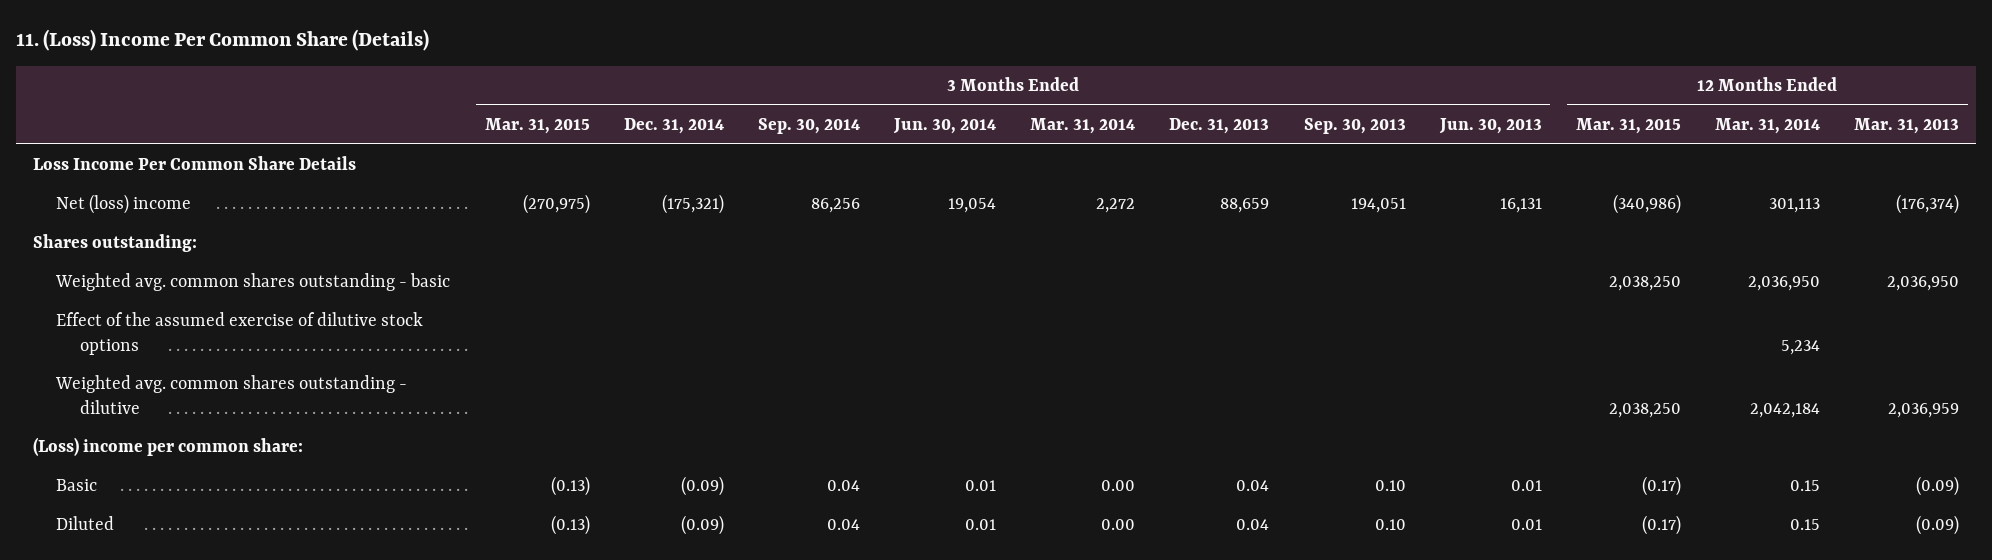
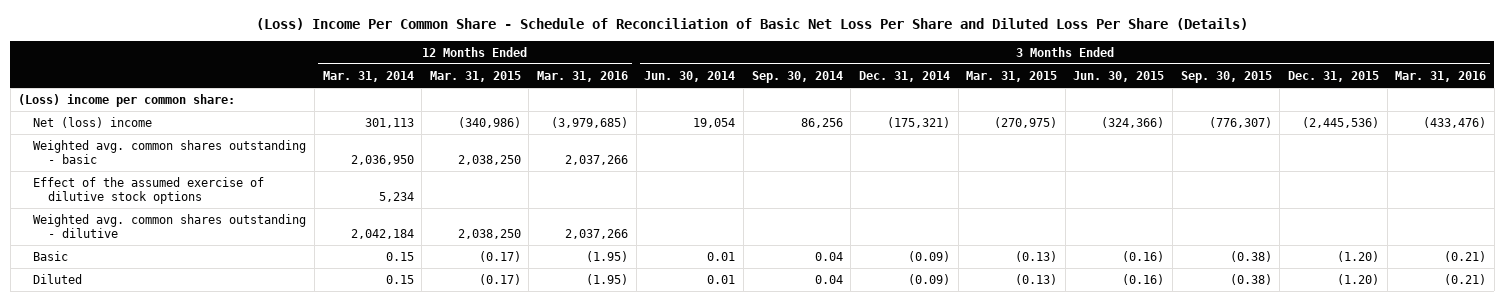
[16,29,430,52] 11. (Loss) Income Per Common Share (Details) -> [256,17,1249,30] (Loss) Income Per Common Share - Schedule of Reconciliation of Basic Net Loss Per Share and Diluted Loss Per Share (Details)
[1030,117,1136,134] Mar. 31, 2014 -> none
[1169,117,1270,134] Dec. 31, 2013 -> none
[1303,117,1406,134] Sep. 30, 2013 -> none
[1438,117,1542,134] Jun. 30, 2013 -> none
[1854,117,1960,134] Mar. 31, 2013 -> none
none -> [537,70,629,82] Mar. 31, 2016
none -> [1073,70,1165,82] Jun. 30, 2015
none -> [1180,70,1272,83] Sep. 30, 2015
none -> [1287,70,1379,82] Dec. 31, 2015
none -> [1395,70,1487,82] Mar. 31, 2016
[33,155,357,170] Loss Income Per Common Share Details -> none
[33,436,304,456] (Loss) income per common share: -> [18,93,236,107] (Loss) income per common share:
[33,233,198,252] Shares outstanding: -> none

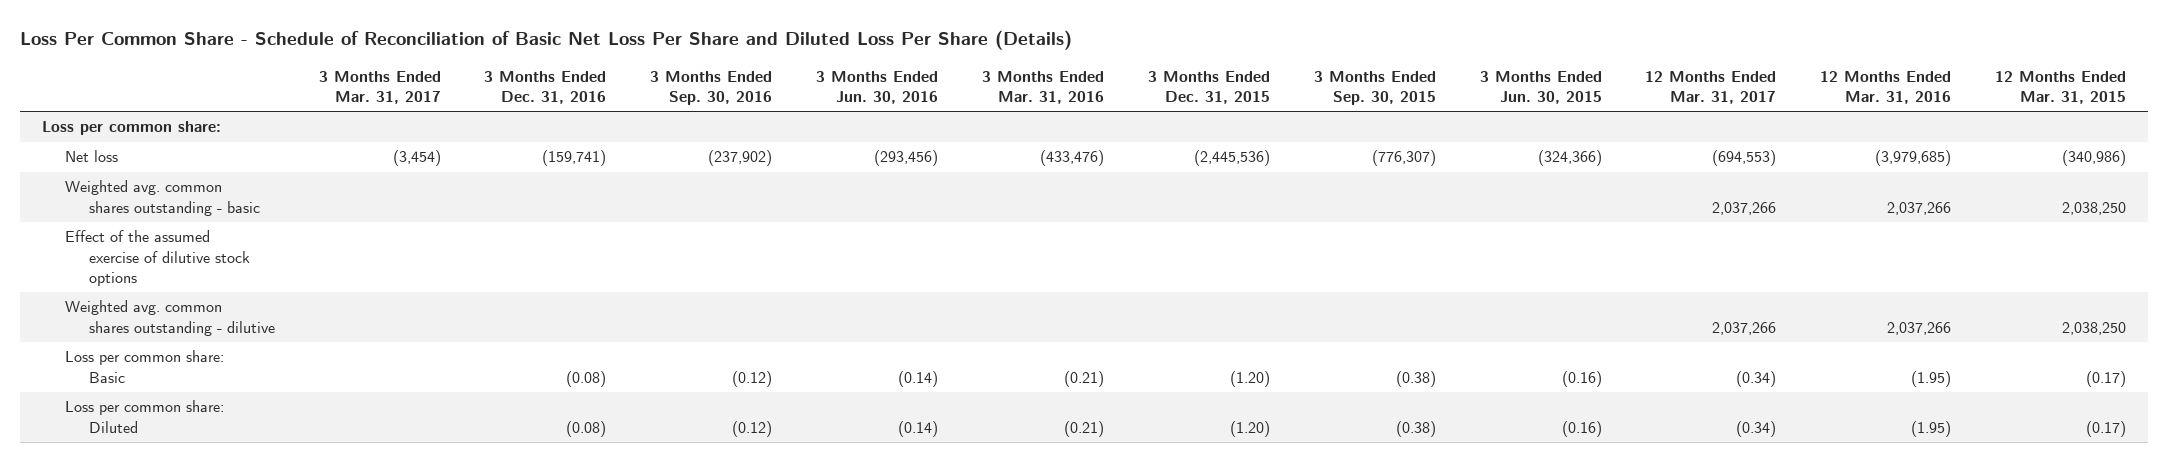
[256,17,1249,30] (Loss) Income Per Common Share - Schedule of Reconciliation of Basic Net Loss Per Share and Diluted Loss Per Share (Details) -> [20,30,1073,51] Loss Per Common Share - Schedule of Reconciliation of Basic Net Loss Per Share and Diluted Loss Per Share (Details)
[322,70,414,82] Mar. 31, 2014 -> none
[644,70,736,82] Jun. 30, 2014 -> none
[751,70,843,83] Sep. 30, 2014 -> none
[858,70,950,82] Dec. 31, 2014 -> none
[966,70,1058,82] Mar. 31, 2015 -> none
none -> [318,70,441,105] 3 Months Ended Mar. 31, 2017
none -> [484,70,607,105] 3 Months Ended Dec. 31, 2016
none -> [650,70,773,106] 3 Months Ended Sep. 30, 2016
none -> [816,70,939,105] 3 Months Ended Jun. 30, 2016
none -> [1645,70,1777,105] 12 Months Ended Mar. 31, 2017
[18,93,236,107] (Loss) income per common share: -> [42,121,222,136] Loss per common share:
[33,116,153,128] Net (loss) income -> [65,150,119,163] Net loss
[33,250,69,261] Basic -> [65,350,225,383] Loss per common share: Basic
[33,273,83,284] Diluted -> [65,400,225,433] Loss per common share: Diluted

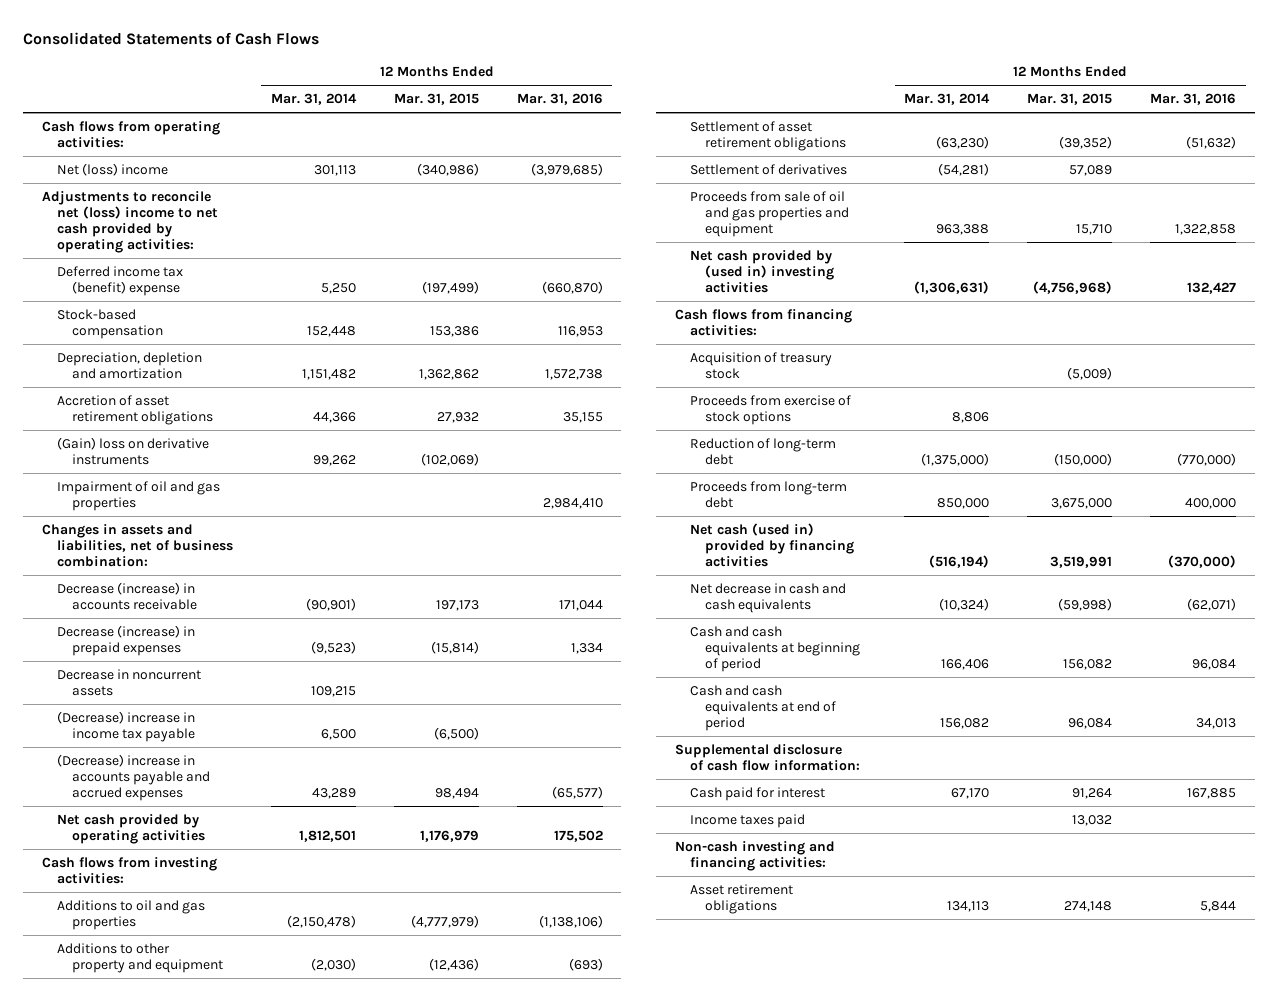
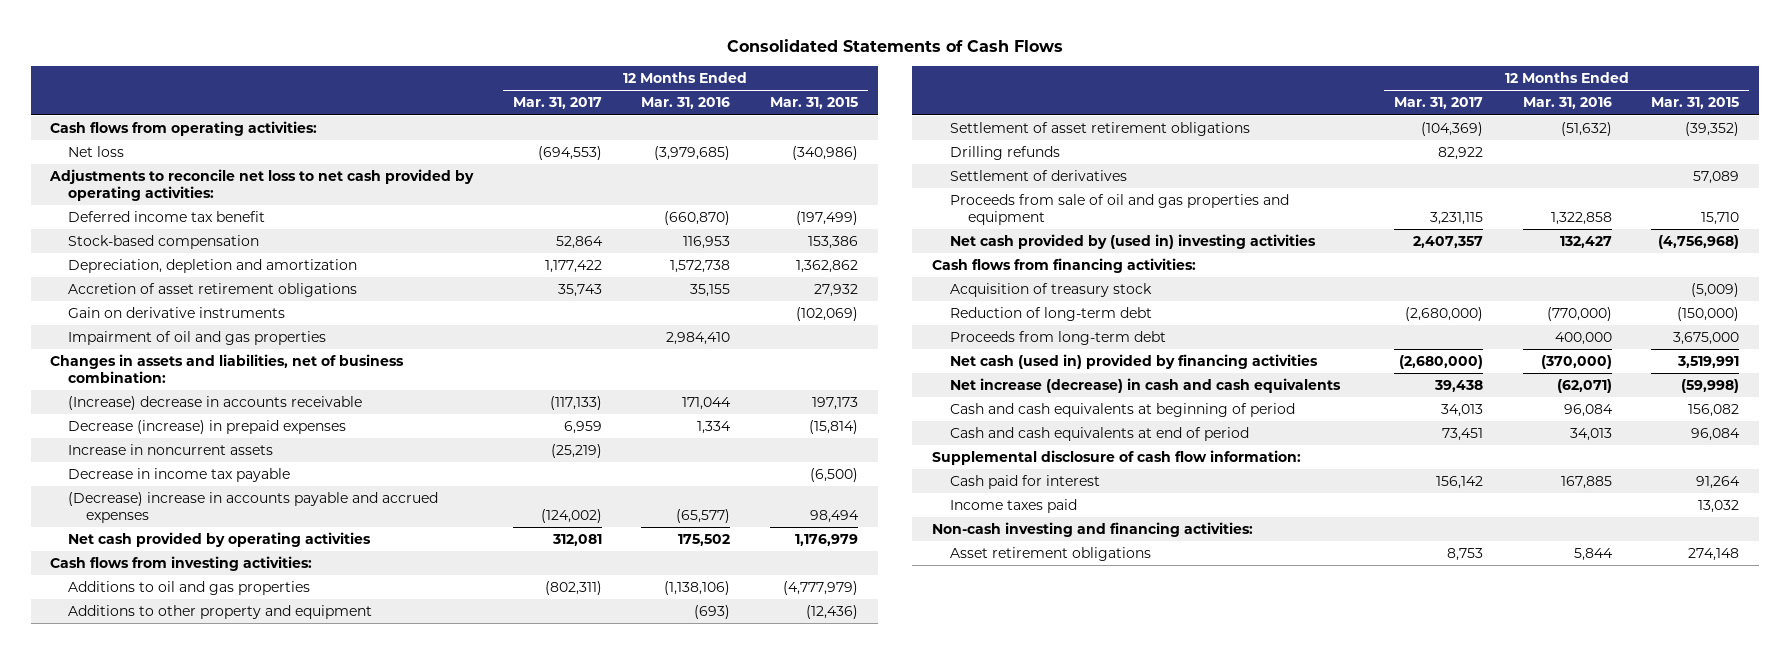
[270,93,357,106] Mar. 31, 2014 -> none
none -> [512,97,602,110] Mar. 31, 2017
[56,162,168,176] Net (loss) income -> [68,146,125,158] Net loss
[41,190,218,254] Adjustments to reconcile net (loss) income to net cash provided by operating activities: -> [49,169,475,202] Adjustments to reconcile net loss to net cash provided by operating activities:
[56,265,183,296] Deferred income tax (benefit) expense -> [68,211,266,223] Deferred income tax benefit
[56,436,209,465] (Gain) loss on derivative instruments -> [68,307,286,319] Gain on derivative instruments
[56,581,197,610] Decrease (increase) in accounts receivable -> [68,396,363,411] (Increase) decrease in accounts receivable
[56,668,201,696] Decrease in noncurrent assets -> [68,444,274,456] Increase in noncurrent assets
[56,710,195,742] (Decrease) increase in income tax payable -> [68,468,291,483] Decrease in income tax payable
none -> [949,146,1060,161] Drilling refunds
[690,394,852,425] Proceeds from exercise of stock options -> none
[690,582,847,613] Net decrease in cash and cash equivalents -> [949,378,1341,394] Net increase (decrease) in cash and cash equivalents

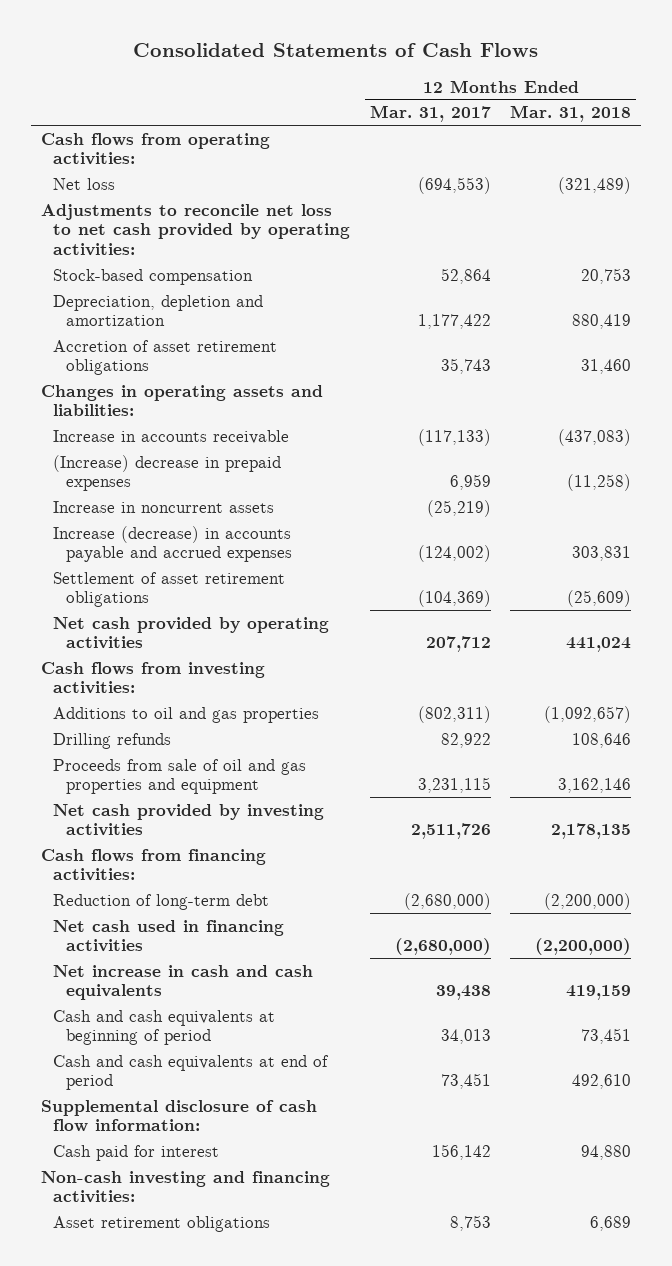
[641,97,731,110] Mar. 31, 2016 -> none
[769,97,858,110] Mar. 31, 2015 -> none
none -> [510,105,632,123] Mar. 31, 2018
[68,211,266,223] Deferred income tax benefit -> none
[68,307,286,319] Gain on derivative instruments -> none
[68,331,327,346] Impairment of oil and gas properties -> none
[50,354,405,384] Changes in assets and liabilities, net of business combination: -> [40,384,323,417] Changes in operating assets and liabilities:
[68,396,363,411] (Increase) decrease in accounts receivable -> [53,429,290,444] Increase in accounts receivable
[68,420,347,435] Decrease (increase) in prepaid expenses -> [53,454,282,492] (Increase) decrease in prepaid expenses
[68,468,291,483] Decrease in income tax payable -> none
[68,492,439,524] (Decrease) increase in accounts payable and accrued expenses -> [53,525,292,563] Increase (decrease) in accounts payable and accrued expenses
[949,122,1250,137] Settlement of asset retirement obligations -> [53,571,286,608] Settlement of asset retirement obligations
[551,534,602,547] 312,081 -> [425,636,491,653] 207,712
[68,605,373,620] Additions to other property and equipment -> none
[949,170,1127,182] Settlement of derivatives -> none
[949,234,1316,250] Net cash provided by (used in) investing activities -> [53,803,325,837] Net cash provided by investing activities
[1413,236,1484,249] 2,407,357 -> [410,823,491,840] 2,511,726
[949,283,1152,298] Acquisition of treasury stock -> none
[949,331,1166,346] Proceeds from long-term debt -> none
[949,354,1318,370] Net cash (used in) provided by financing activities -> [53,919,285,953] Net cash used in financing activities
[949,378,1341,394] Net increase (decrease) in cash and cash equivalents -> [53,964,314,1001] Net increase in cash and cash equivalents
[949,499,1077,514] Income taxes paid -> none

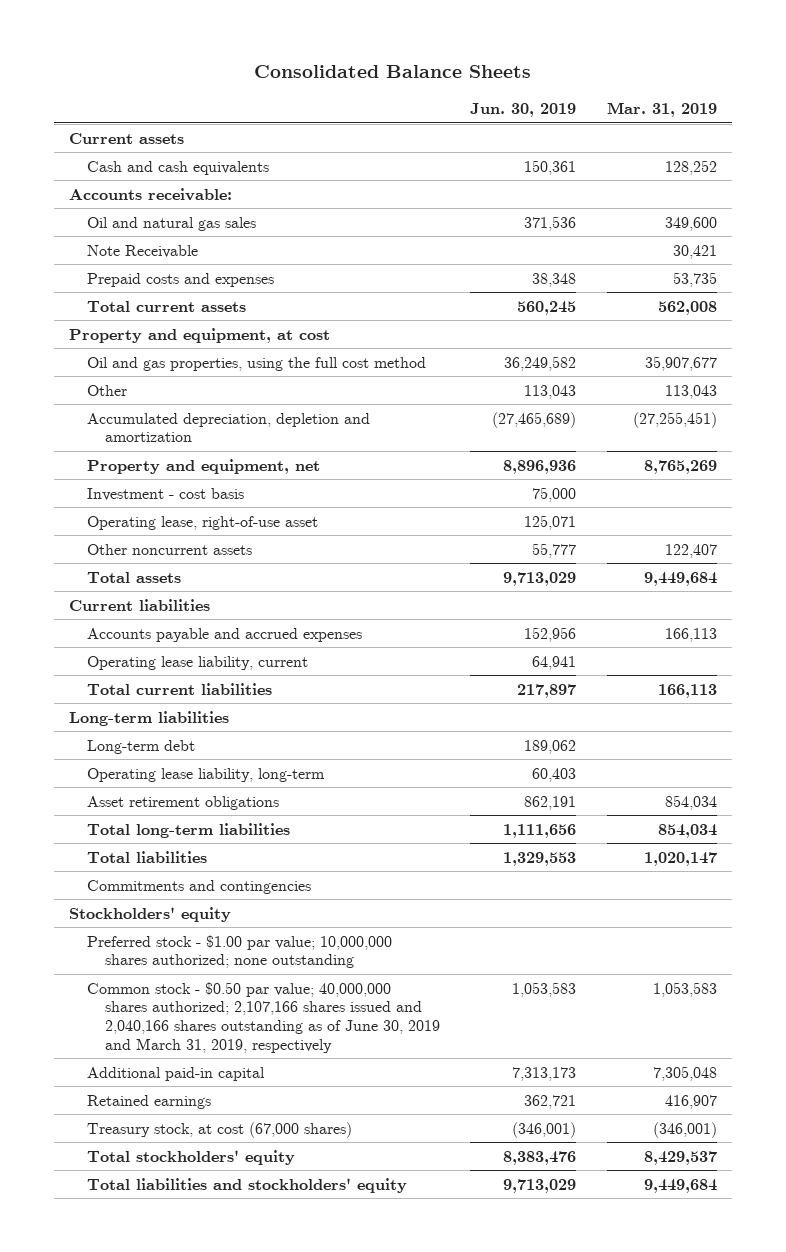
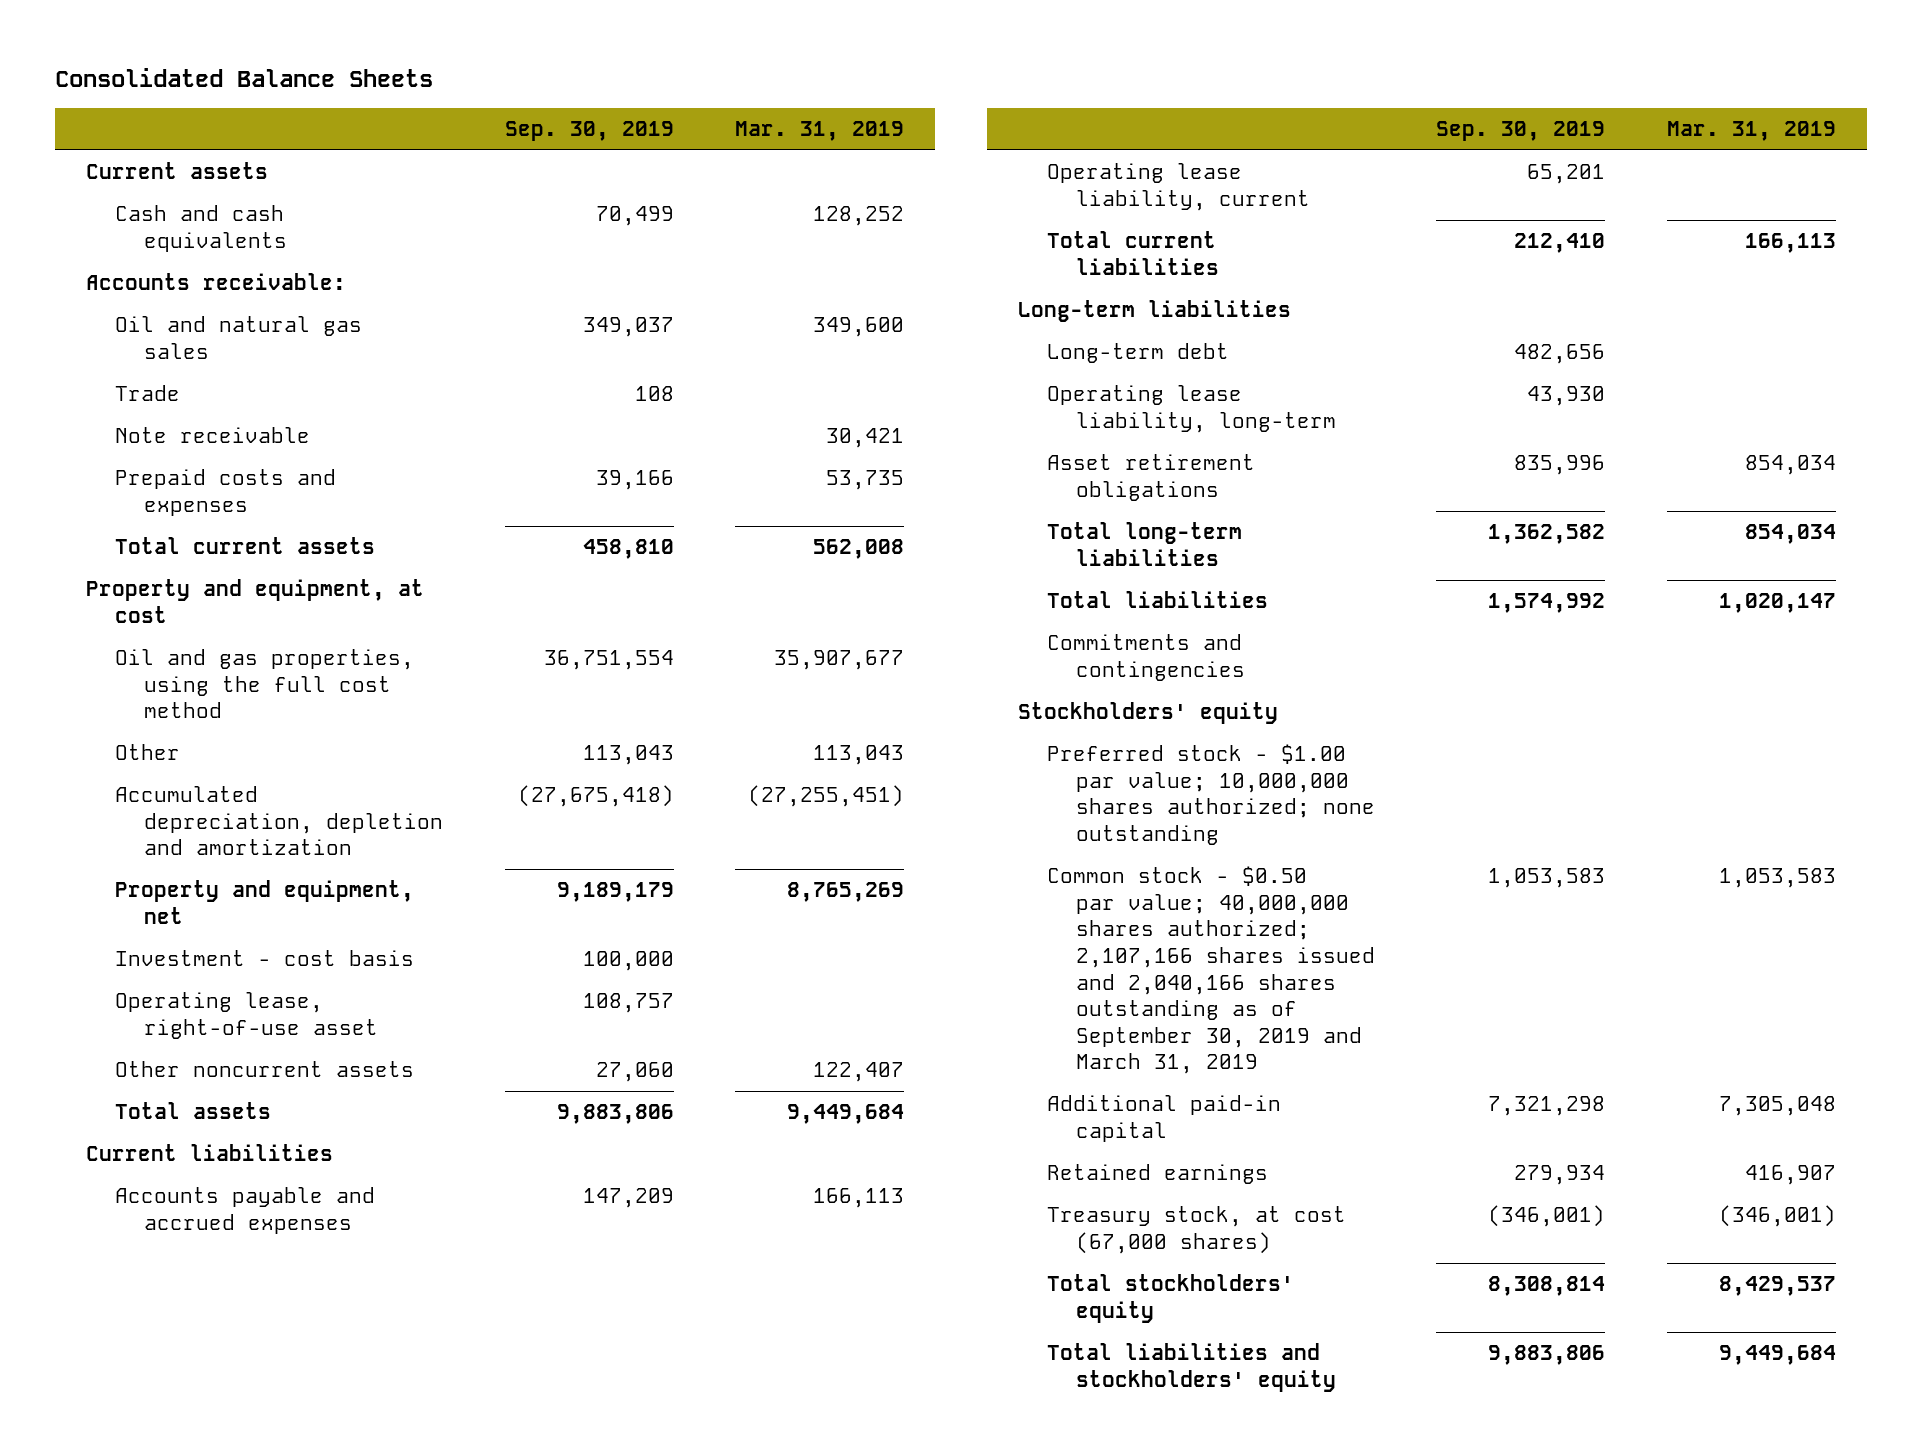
[470,103,577,118] Jun. 30, 2019 -> none
none -> [504,120,674,141] Sep. 30, 2019
none -> [114,385,180,402] Trade
[86,244,198,258] Note Receivable -> [114,427,310,444] Note receivable
[86,981,440,1053] Common stock - $0.50 par value; 40,000,000 shares authorized; 2,107,166 shares issued and 2,040,166 shares outstanding as of June 30, 2019 and March 31, 2019, respectively -> [1046,866,1375,1075] Common stock - $0.50 par value; 40,000,000 shares authorized; 2,107,166 shares issued and 2,040,166 shares outstanding as of September 30, 2019 and March 31, 2019

